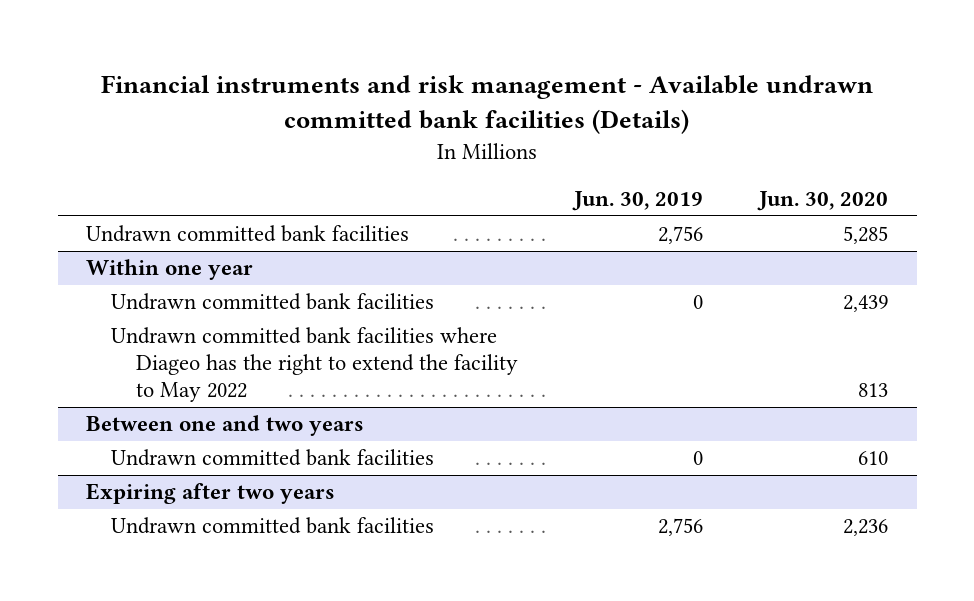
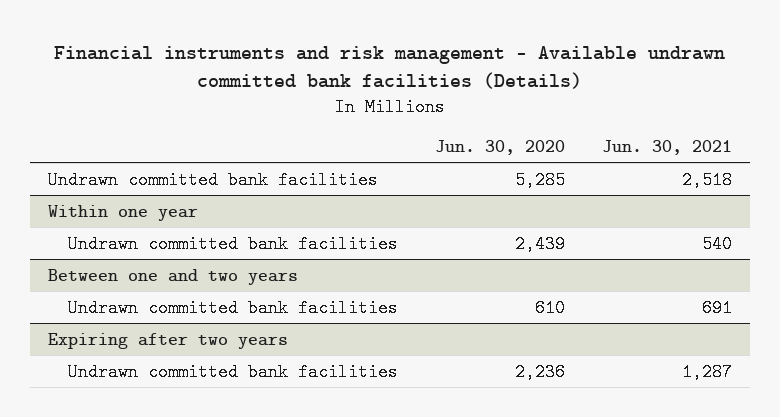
[571,191,703,212] Jun. 30, 2019 -> none
none -> [601,140,732,156] Jun. 30, 2021
[110,327,518,403] Undrawn committed bank facilities where Diageo has the right to extend the facility to May 2022 -> none

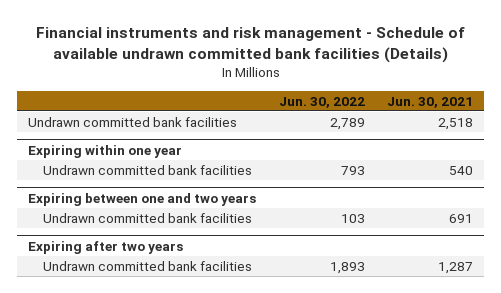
[53,45,725,90] Financial instruments and risk management - Available undrawn committed bank facilities (Details) -> [35,27,465,64] Financial instruments and risk management - Schedule of available undrawn committed bank facilities (Details)
[435,140,566,156] Jun. 30, 2020 -> none
none -> [278,96,365,108] Jun. 30, 2022
[48,204,199,221] Within one year -> [28,144,183,158] Expiring within one year
[48,268,299,285] Between one and two years -> [28,192,257,206] Expiring between one and two years

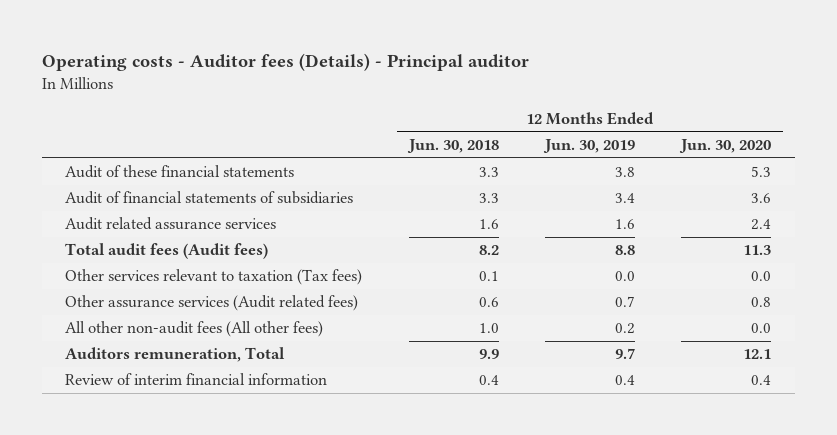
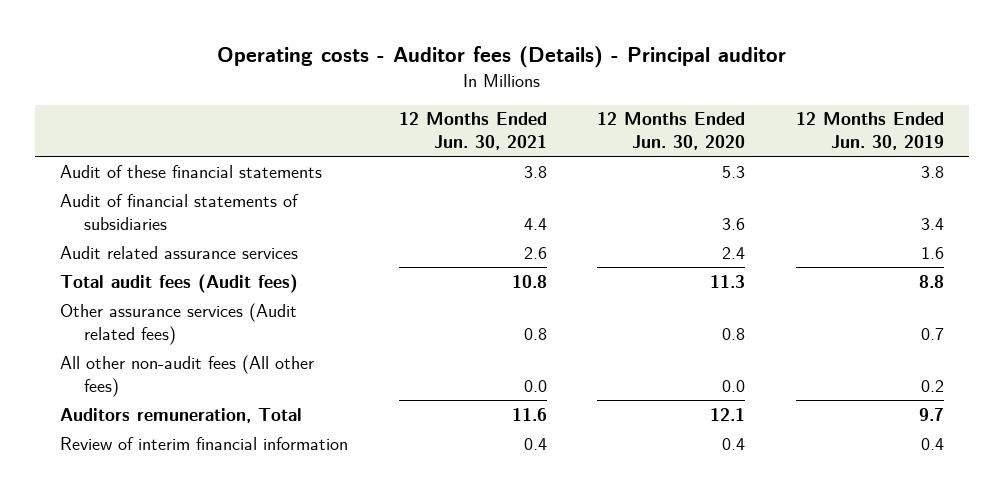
[406,138,499,153] Jun. 30, 2018 -> none
none -> [398,112,547,151] 12 Months Ended Jun. 30, 2021
[65,269,363,286] Other services relevant to taxation (Tax fees) -> none

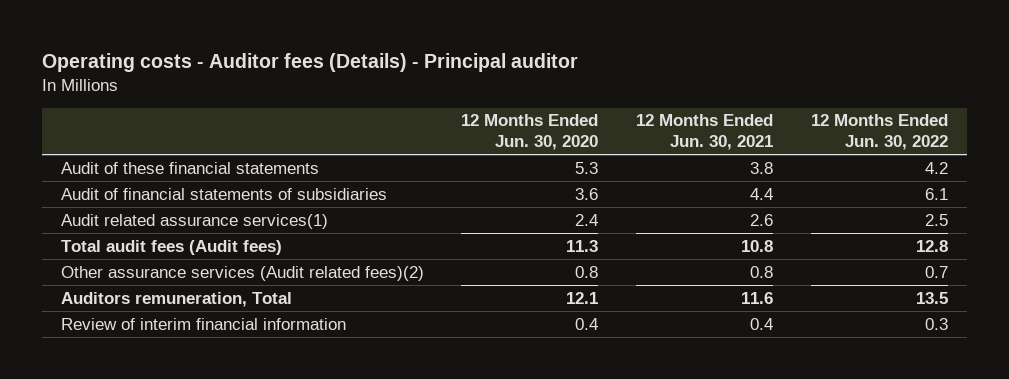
[795,112,944,151] 12 Months Ended Jun. 30, 2019 -> none
none -> [810,114,948,150] 12 Months Ended Jun. 30, 2022
[60,245,299,259] Audit related assurance services -> [60,213,328,229] Audit related assurance services(1)
[60,354,315,397] All other non-audit fees (All other fees) -> none
[60,302,298,345] Other assurance services (Audit related fees) -> [60,265,424,281] Other assurance services (Audit related fees)(2)

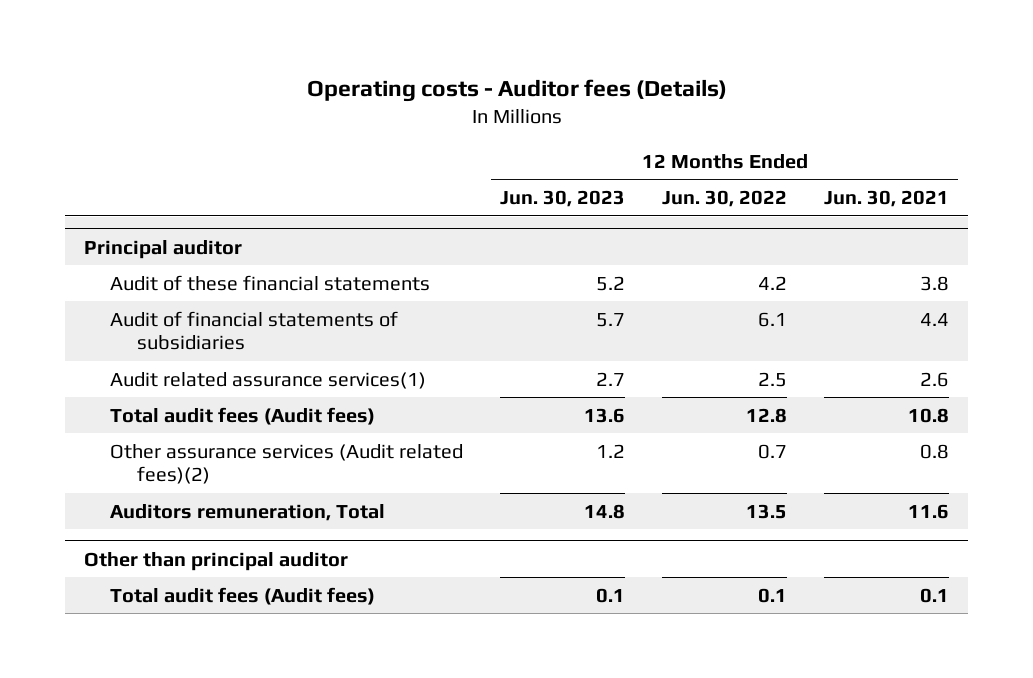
[41,52,578,72] Operating costs - Auditor fees (Details) - Principal auditor -> [306,79,727,103] Operating costs - Auditor fees (Details)
[461,114,599,150] 12 Months Ended Jun. 30, 2020 -> none
none -> [500,189,626,207] Jun. 30, 2023
none -> [83,239,242,259] Principal auditor
[60,317,346,330] Review of interim financial information -> none
none -> [83,551,348,571] Other than principal auditor
none -> [110,586,376,605] Total audit fees (Audit fees)

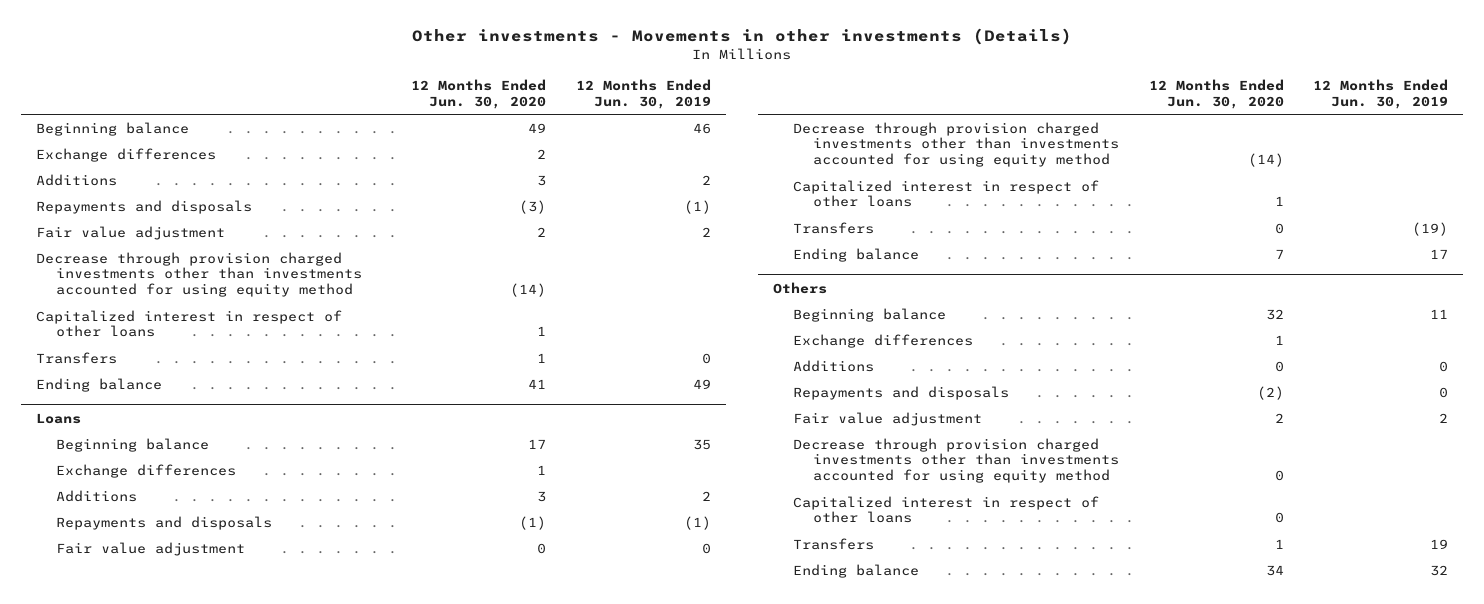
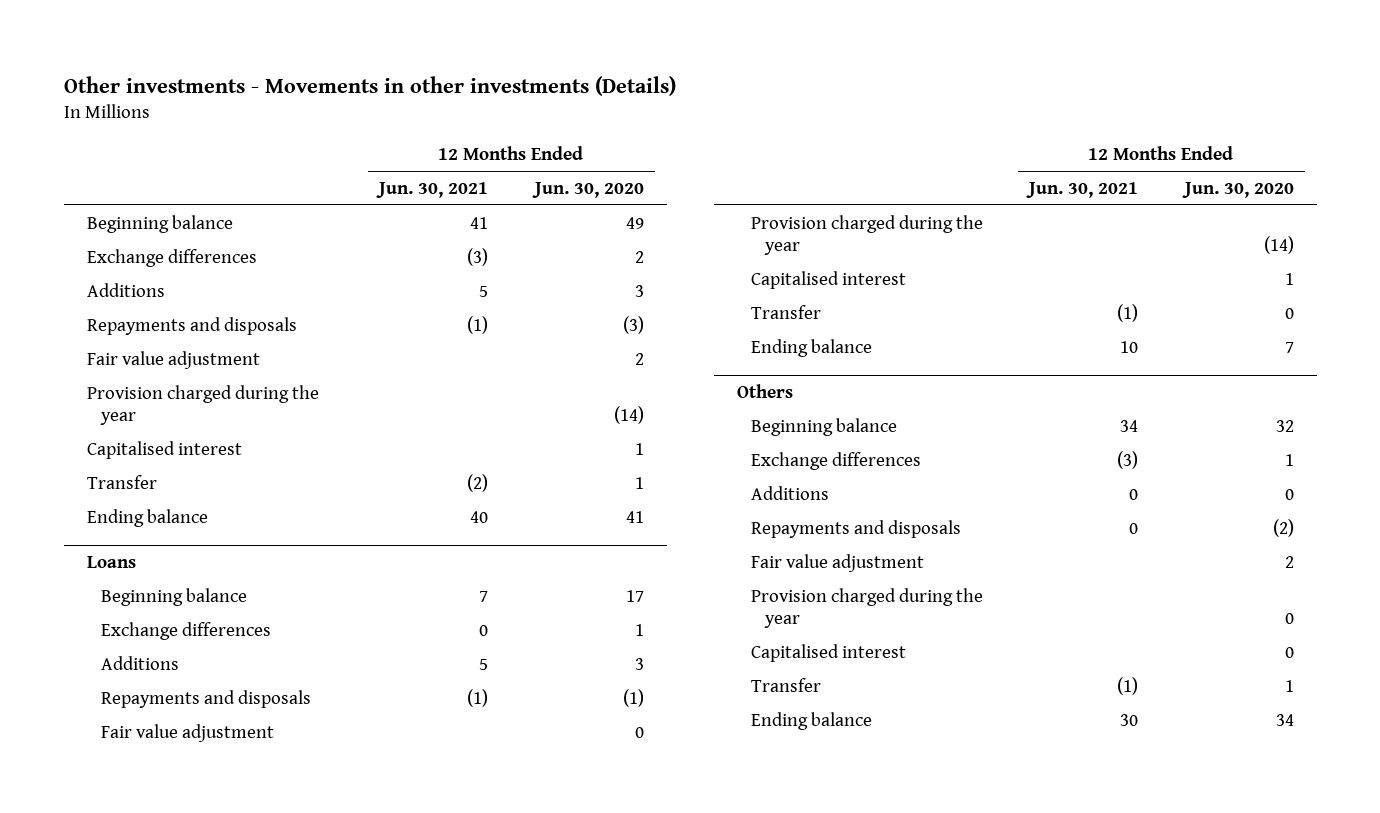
[575,79,711,109] 12 Months Ended Jun. 30, 2019 -> none
none -> [376,181,489,198] Jun. 30, 2021
[35,251,362,298] Decrease through provision charged investments other than investments accounted for using equity method -> [86,384,319,426] Provision charged during the year
[35,309,342,338] Capitalized interest in respect of other loans -> [86,440,242,459] Capitalised interest
[35,351,117,364] Transfers -> [86,474,157,489] Transfer
[793,121,1120,168] Decrease through provision charged investments other than investments accounted for using equity method -> [751,214,984,256] Provision charged during the year
[793,179,1100,208] Capitalized interest in respect of other loans -> [751,270,907,289] Capitalised interest
[793,221,875,234] Transfers -> [751,304,822,319] Transfer
[793,437,1120,484] Decrease through provision charged investments other than investments accounted for using equity method -> [751,587,984,629] Provision charged during the year
[793,495,1100,524] Capitalized interest in respect of other loans -> [751,643,907,662] Capitalised interest
[793,537,875,550] Transfers -> [751,677,822,692] Transfer

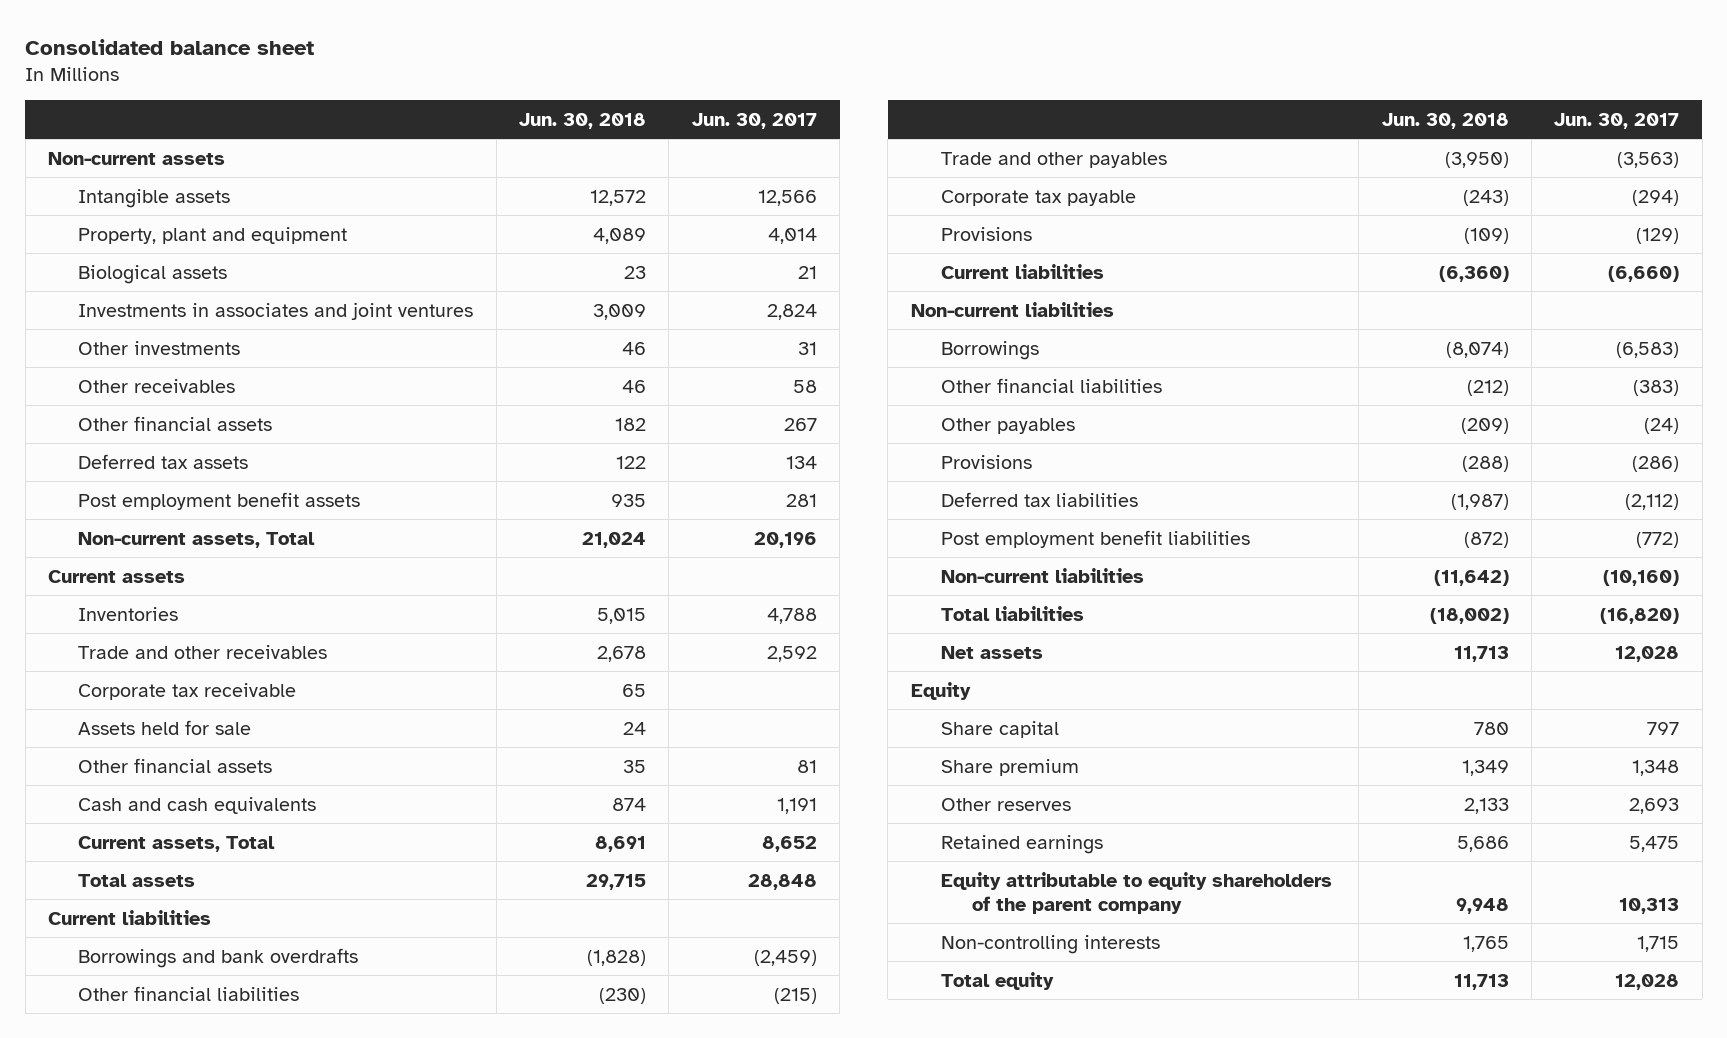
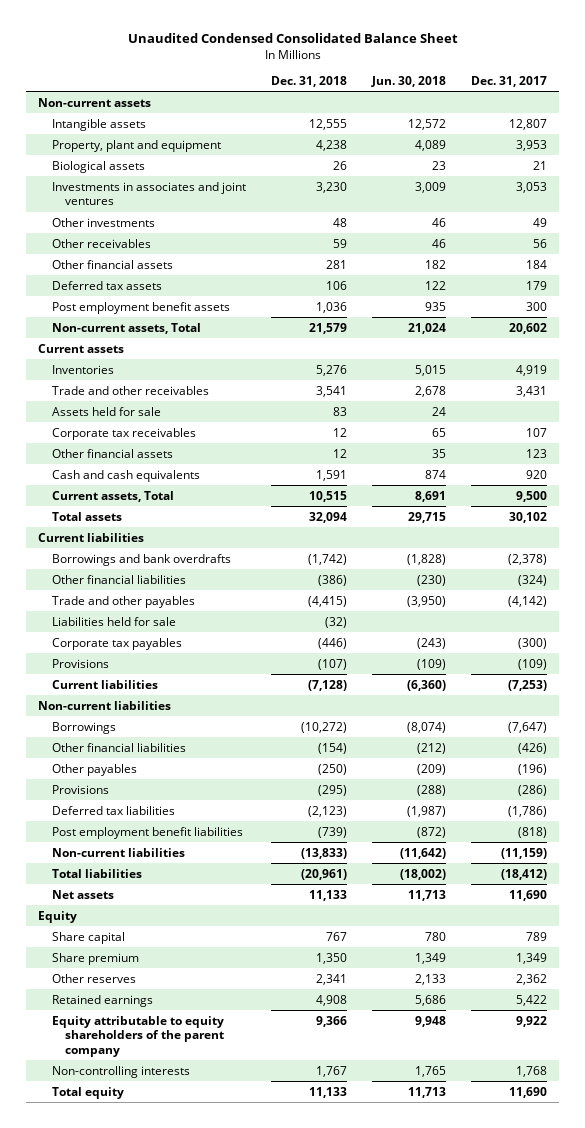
[25,39,315,56] Consolidated balance sheet -> [127,33,458,44] Unaudited Condensed Consolidated Balance Sheet
[691,113,817,130] Jun. 30, 2017 -> none
none -> [270,75,347,87] Dec. 31, 2018
none -> [470,75,547,87] Dec. 31, 2017
[78,682,297,700] Corporate tax receivable -> none
none -> [51,427,196,440] Corporate tax receivables
none -> [51,616,176,626] Liabilities held for sale
[941,189,1137,206] Corporate tax payable -> [51,637,182,650] Corporate tax payables

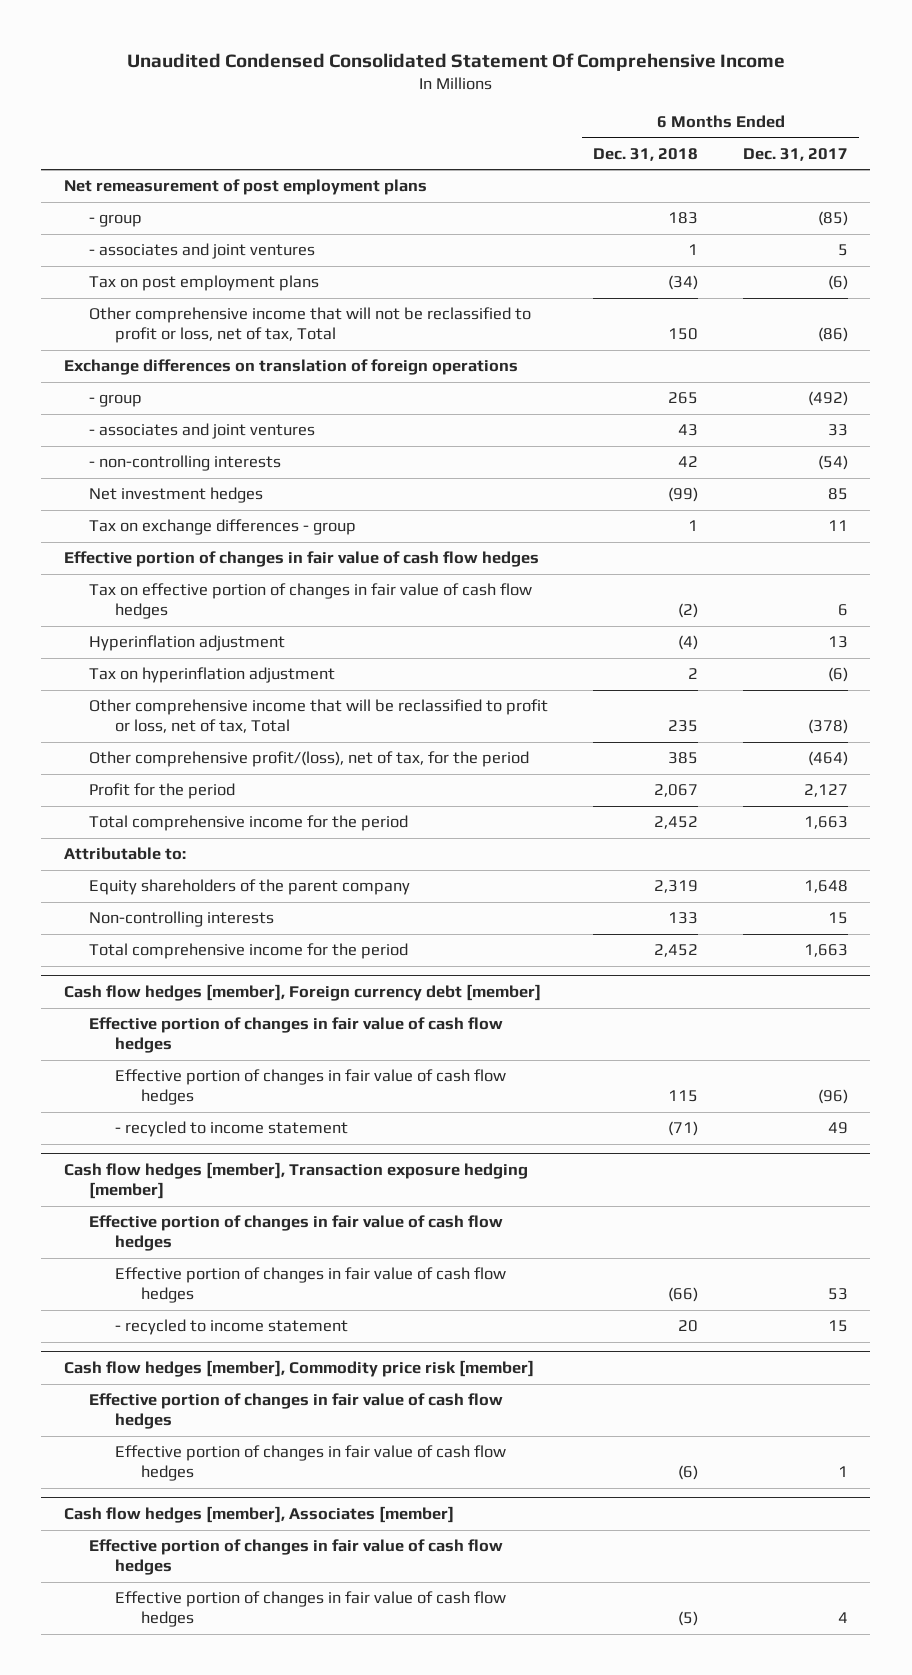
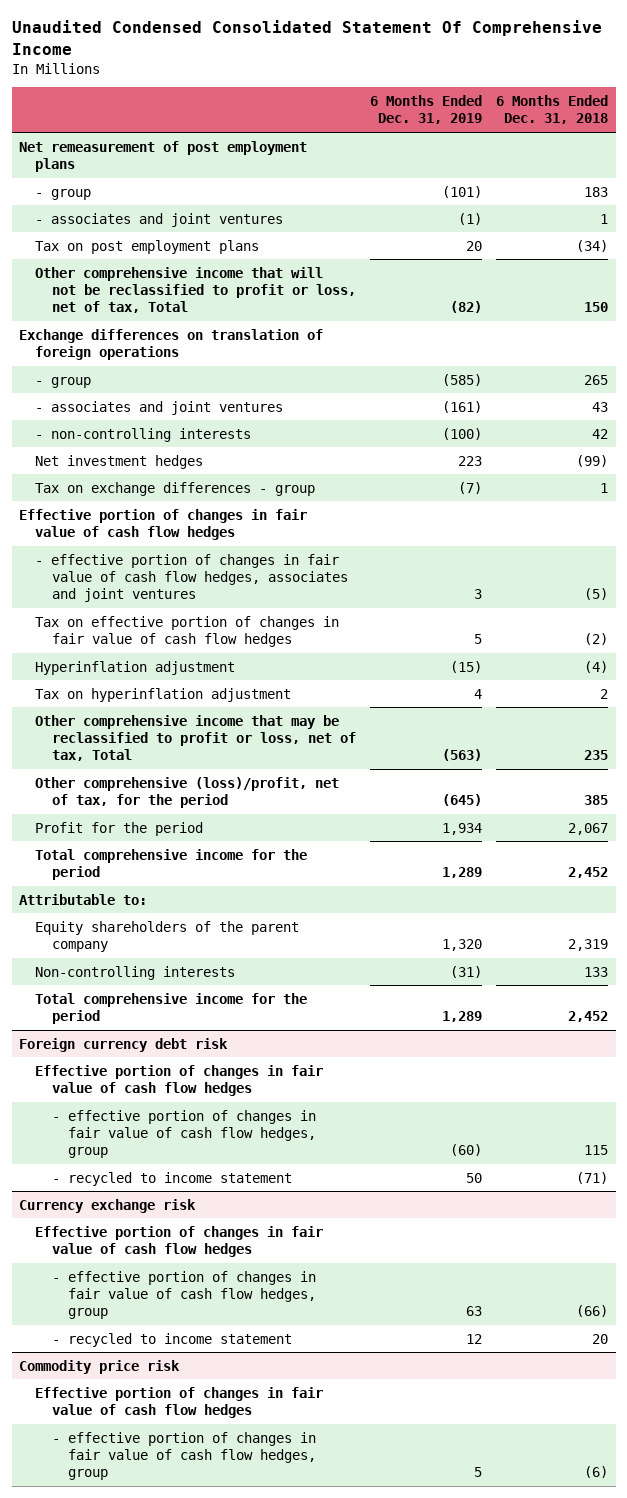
[743,147,849,161] Dec. 31, 2017 -> none
none -> [370,95,483,125] 6 Months Ended Dec. 31, 2019
none -> [35,553,348,603] - effective portion of changes in fair value of cash flow hedges, associates and joint ventures
[89,699,549,734] Other comprehensive income that will be reclassified to profit or loss, net of tax, Total -> [35,714,356,762] Other comprehensive income that may be reclassified to profit or loss, net of tax, Total
[89,751,530,768] Other comprehensive profit/(loss), net of tax, for the period -> [35,776,340,809] Other comprehensive (loss)/profit, net of tax, for the period
[63,984,541,1002] Cash flow hedges [member], Foreign currency debt [member] -> none
none -> [19,1037,229,1052] Foreign currency debt risk
[115,1069,507,1106] Effective portion of changes in fair value of cash flow hedges -> [51,1109,316,1159] - effective portion of changes in fair value of cash flow hedges, group
[63,1162,528,1200] Cash flow hedges [member], Transaction exposure hedging [member] -> none
none -> [19,1198,197,1213] Currency exchange risk
[115,1267,507,1304] Effective portion of changes in fair value of cash flow hedges -> [51,1270,316,1320] - effective portion of changes in fair value of cash flow hedges, group
[63,1360,534,1378] Cash flow hedges [member], Commodity price risk [member] -> none
[89,1393,504,1430] Effective portion of changes in fair value of cash flow hedges -> none
[115,1445,507,1482] Effective portion of changes in fair value of cash flow hedges -> none
[63,1506,454,1524] Cash flow hedges [member], Associates [member] -> none
none -> [19,1359,181,1374] Commodity price risk
[115,1591,507,1628] Effective portion of changes in fair value of cash flow hedges -> [51,1431,316,1481] - effective portion of changes in fair value of cash flow hedges, group
[678,1611,699,1627] (5) -> [584,1466,609,1479] (6)

